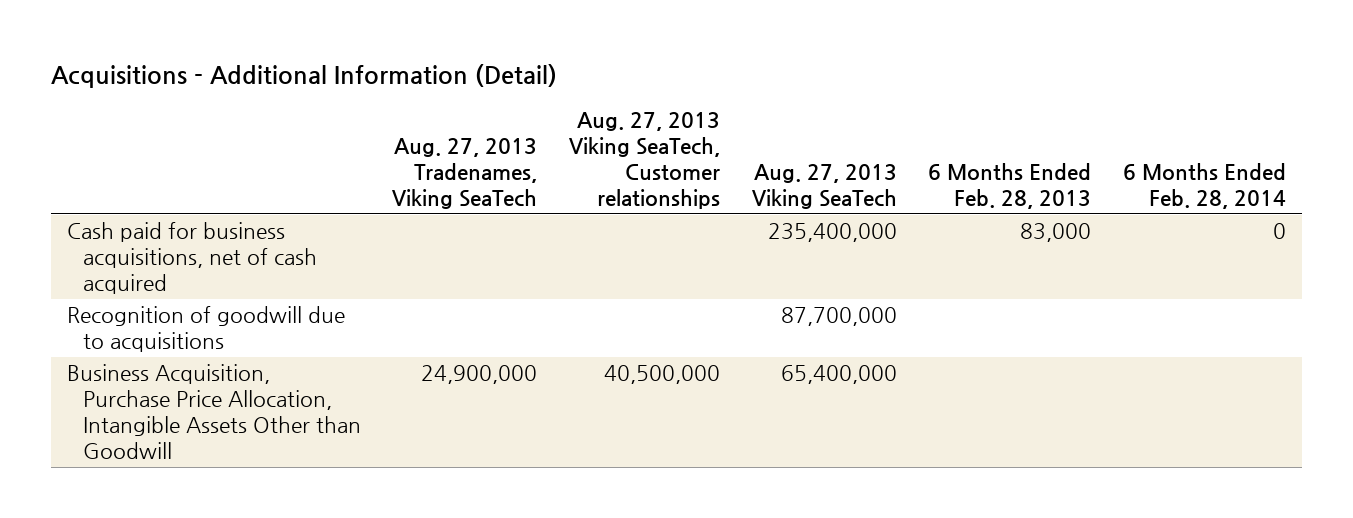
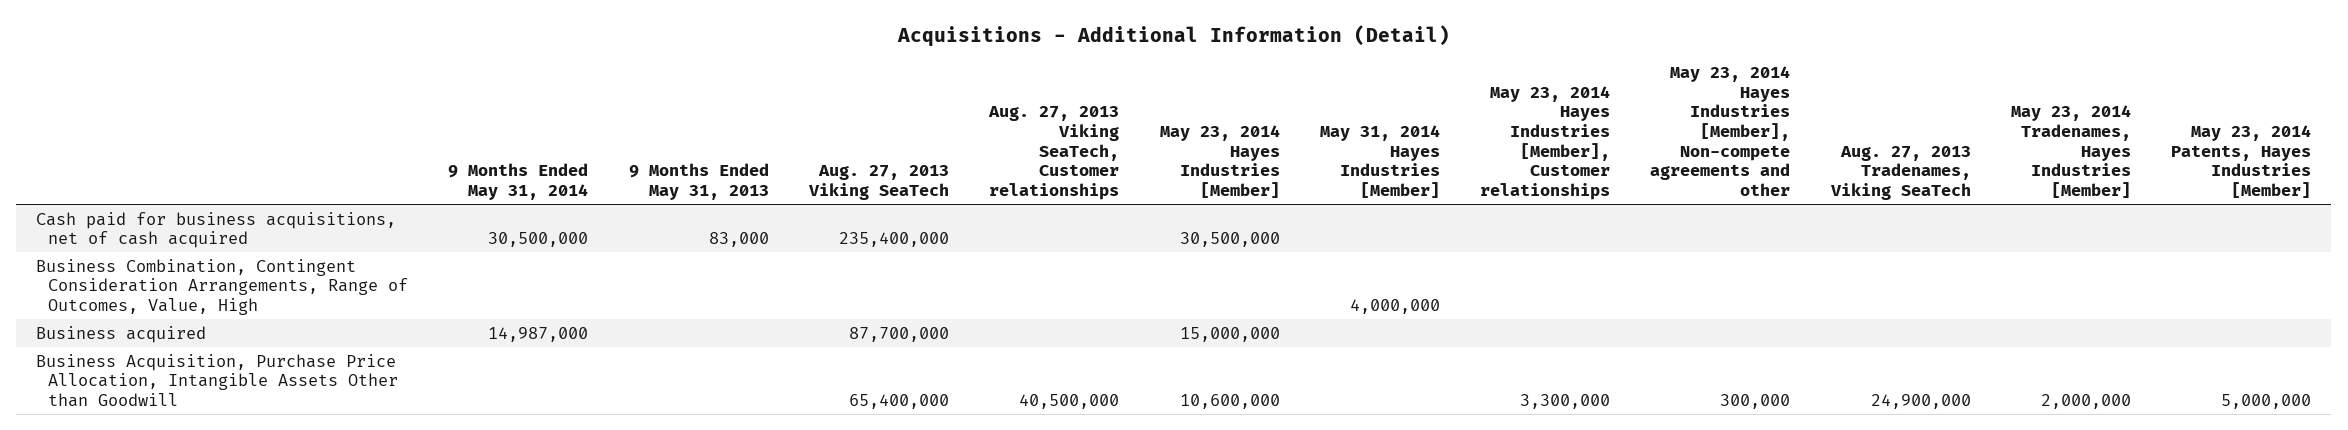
[928,163,1092,209] 6 Months Ended Feb. 28, 2013 -> none
[1123,163,1287,209] 6 Months Ended Feb. 28, 2014 -> none
none -> [448,163,589,200] 9 Months Ended May 31, 2014
none -> [628,163,769,200] 9 Months Ended May 31, 2013
none -> [1159,124,1280,198] May 23, 2014 Hayes Industries [Member]
none -> [1319,124,1440,198] May 31, 2014 Hayes Industries [Member]
none -> [1480,85,1611,200] May 23, 2014 Hayes Industries [Member], Customer relationships
none -> [1650,65,1791,196] May 23, 2014 Hayes Industries [Member], Non-compete agreements and other
none -> [2011,105,2132,198] May 23, 2014 Tradenames, Hayes Industries [Member]
none -> [2171,124,2312,198] May 23, 2014 Patents, Hayes Industries [Member]
none -> [36,258,409,315] Business Combination, Contingent Consideration Arrangements, Range of Outcomes, Value, High
[66,306,345,353] Recognition of goodwill due to acquisitions -> [36,325,207,343] Business acquired

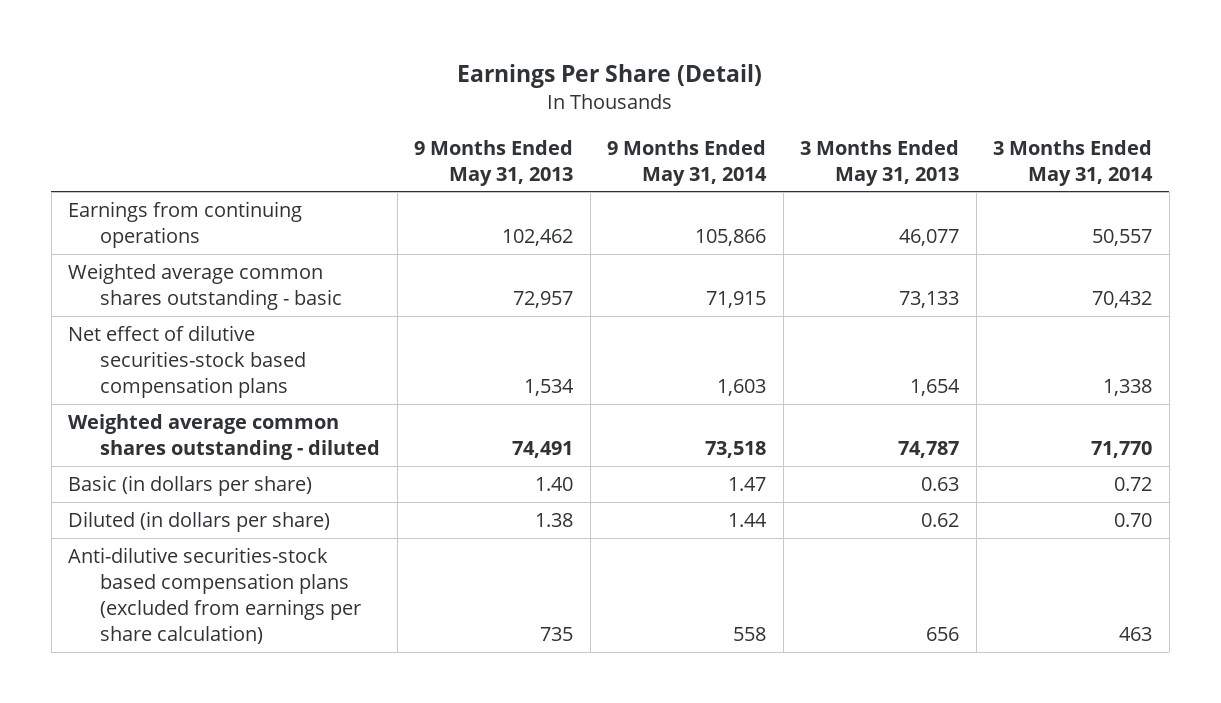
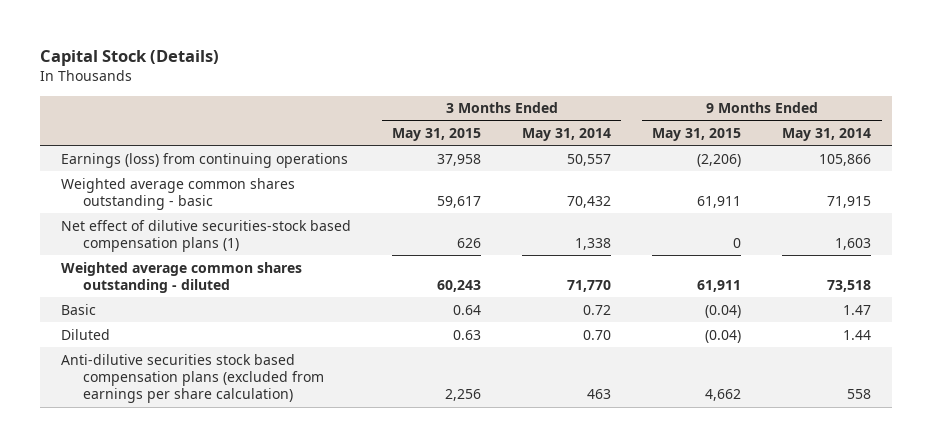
[457,64,763,89] Earnings Per Share (Detail) -> [40,50,220,67] Capital Stock (Details)
[414,139,574,186] 9 Months Ended May 31, 2013 -> none
[800,139,960,186] 3 Months Ended May 31, 2013 -> none
none -> [391,127,481,141] May 31, 2015
none -> [652,127,742,141] May 31, 2015
[68,201,303,249] Earnings from continuing operations -> [60,152,348,168] Earnings (loss) from continuing operations
[68,325,307,399] Net effect of dilutive securities-stock based compensation plans -> [60,219,351,252] Net effect of dilutive securities-stock based compensation plans (1)
[68,475,313,497] Basic (in dollars per share) -> [60,303,96,315] Basic
[68,511,331,533] Diluted (in dollars per share) -> [60,328,110,340] Diluted
[68,547,362,644] Anti-dilutive securities-stock based compensation plans (excluded from earnings per share calculation) -> [60,353,324,404] Anti-dilutive securities stock based compensation plans (excluded from earnings per share calculation)

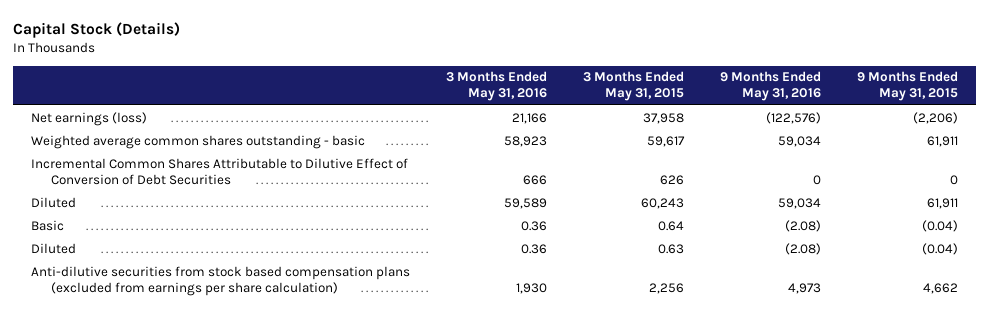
[522,127,612,141] May 31, 2014 -> none
[782,127,872,141] May 31, 2014 -> none
none -> [445,71,547,102] 3 Months Ended May 31, 2016
none -> [720,71,822,102] 9 Months Ended May 31, 2016
[60,152,348,168] Earnings (loss) from continuing operations -> [30,111,147,126] Net earnings (loss)
[60,219,351,252] Net effect of dilutive securities-stock based compensation plans (1) -> [30,157,408,185] Incremental Common Shares Attributable to Dilutive Effect of Conversion of Debt Securities
[60,261,302,293] Weighted average common shares outstanding - diluted -> [30,196,76,208] Diluted
[60,353,324,404] Anti-dilutive securities stock based compensation plans (excluded from earnings per share calculation) -> [30,265,410,296] Anti-dilutive securities from stock based compensation plans (excluded from earnings per share calculation)

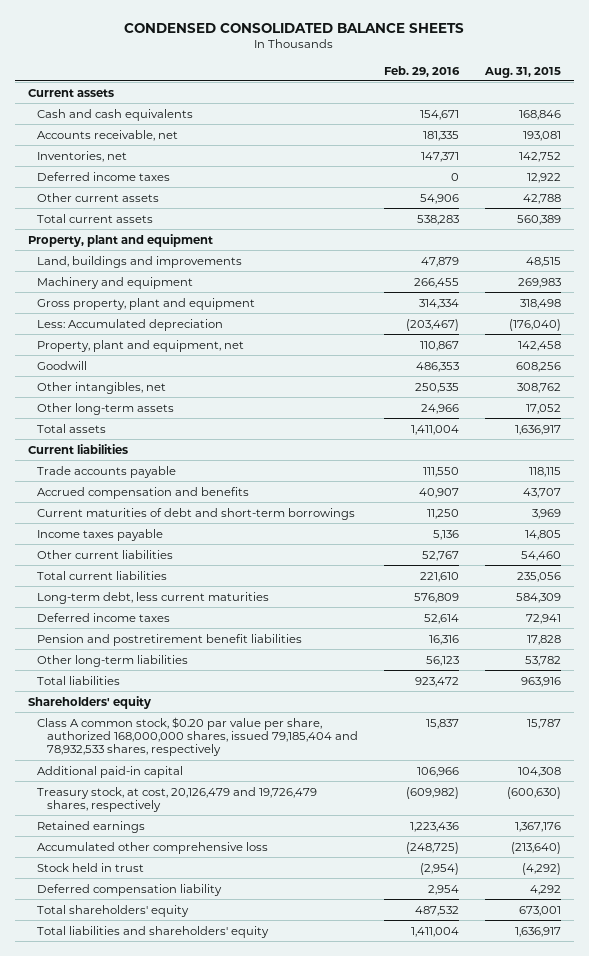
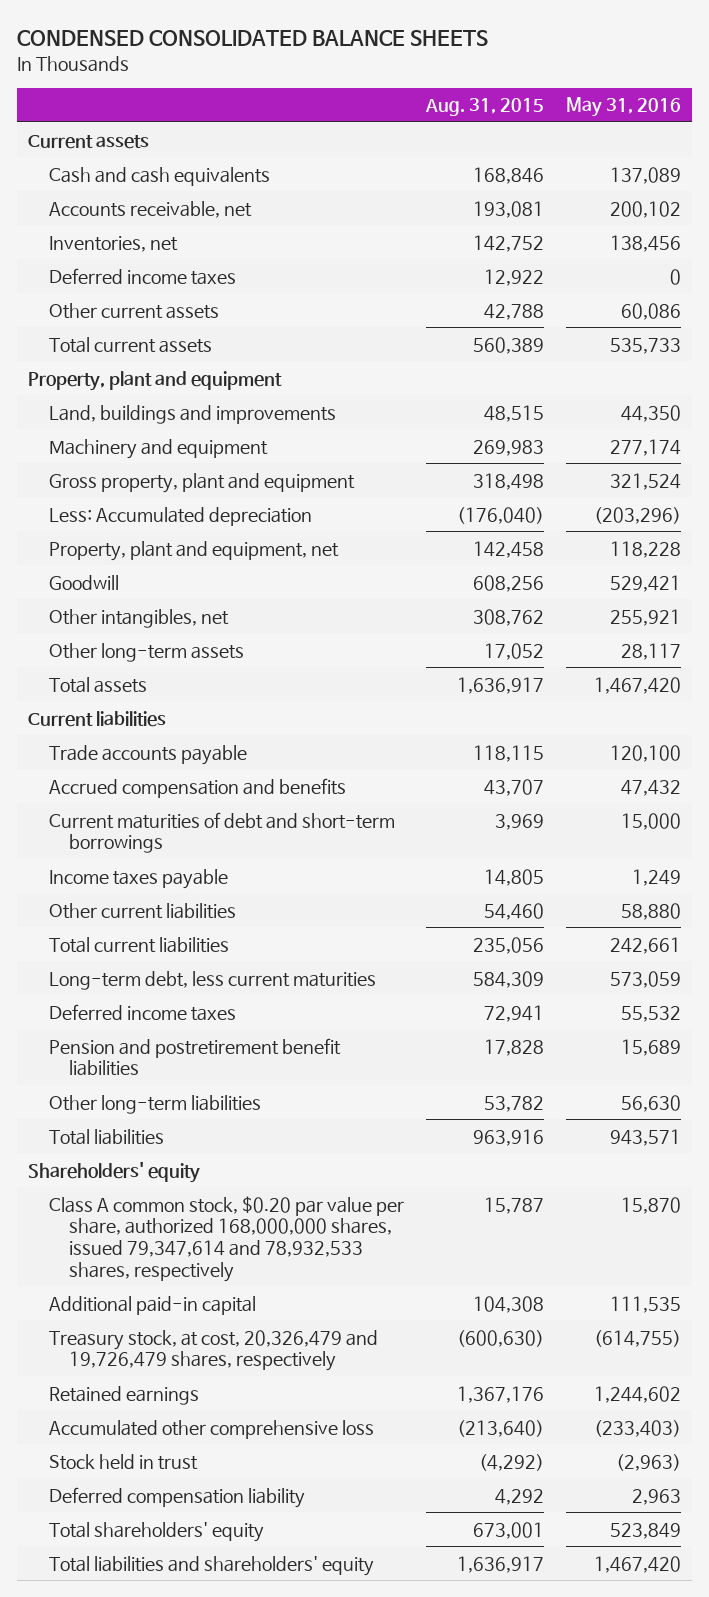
[384,65,461,77] Feb. 29, 2016 -> none
none -> [565,97,681,118] May 31, 2016
[37,716,359,757] Class A common stock, $0.20 par value per share, authorized 168,000,000 shares, issued 79,185,404 and 78,932,533 shares, respectively -> [48,1195,404,1282] Class A common stock, $0.20 par value per share, authorized 168,000,000 shares, issued 79,347,614 and 78,932,533 shares, respectively
[37,786,318,812] Treasury stock, at cost, 20,126,479 and 19,726,479 shares, respectively -> [48,1329,378,1372] Treasury stock, at cost, 20,326,479 and 19,726,479 shares, respectively

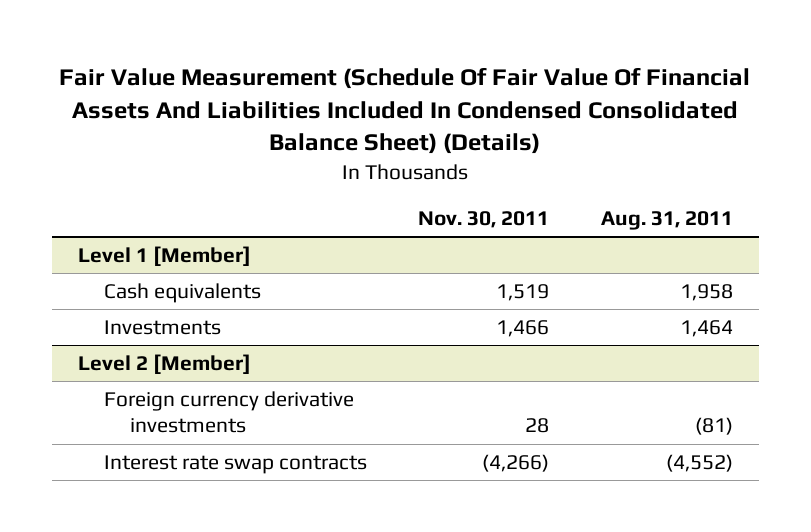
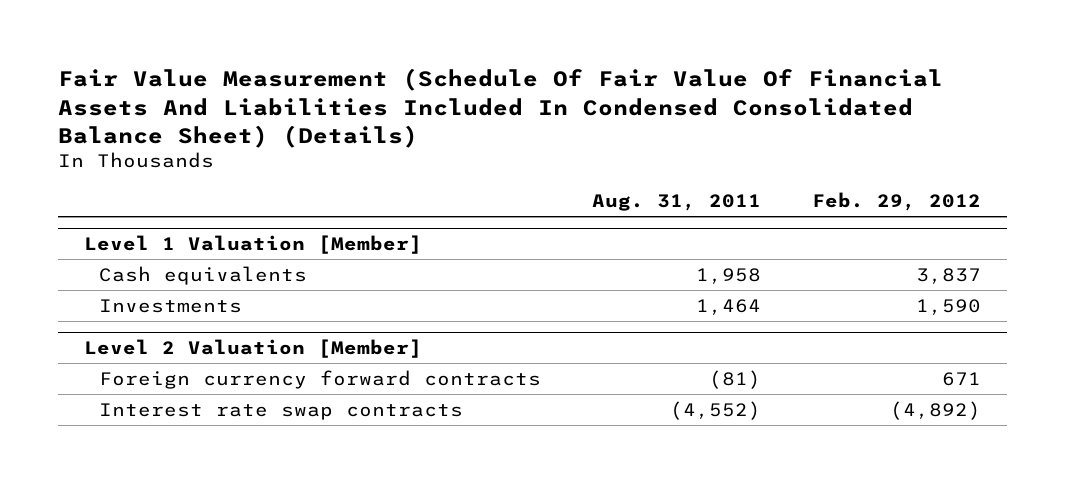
[418,210,550,228] Nov. 30, 2011 -> none
none -> [812,192,982,212] Feb. 29, 2012
[78,246,252,267] Level 1 [Member] -> [83,234,422,254] Level 1 Valuation [Member]
[103,391,354,434] Foreign currency derivative investments -> none
[78,354,252,375] Level 2 [Member] -> [83,338,422,358] Level 2 Valuation [Member]
none -> [99,369,542,389] Foreign currency forward contracts

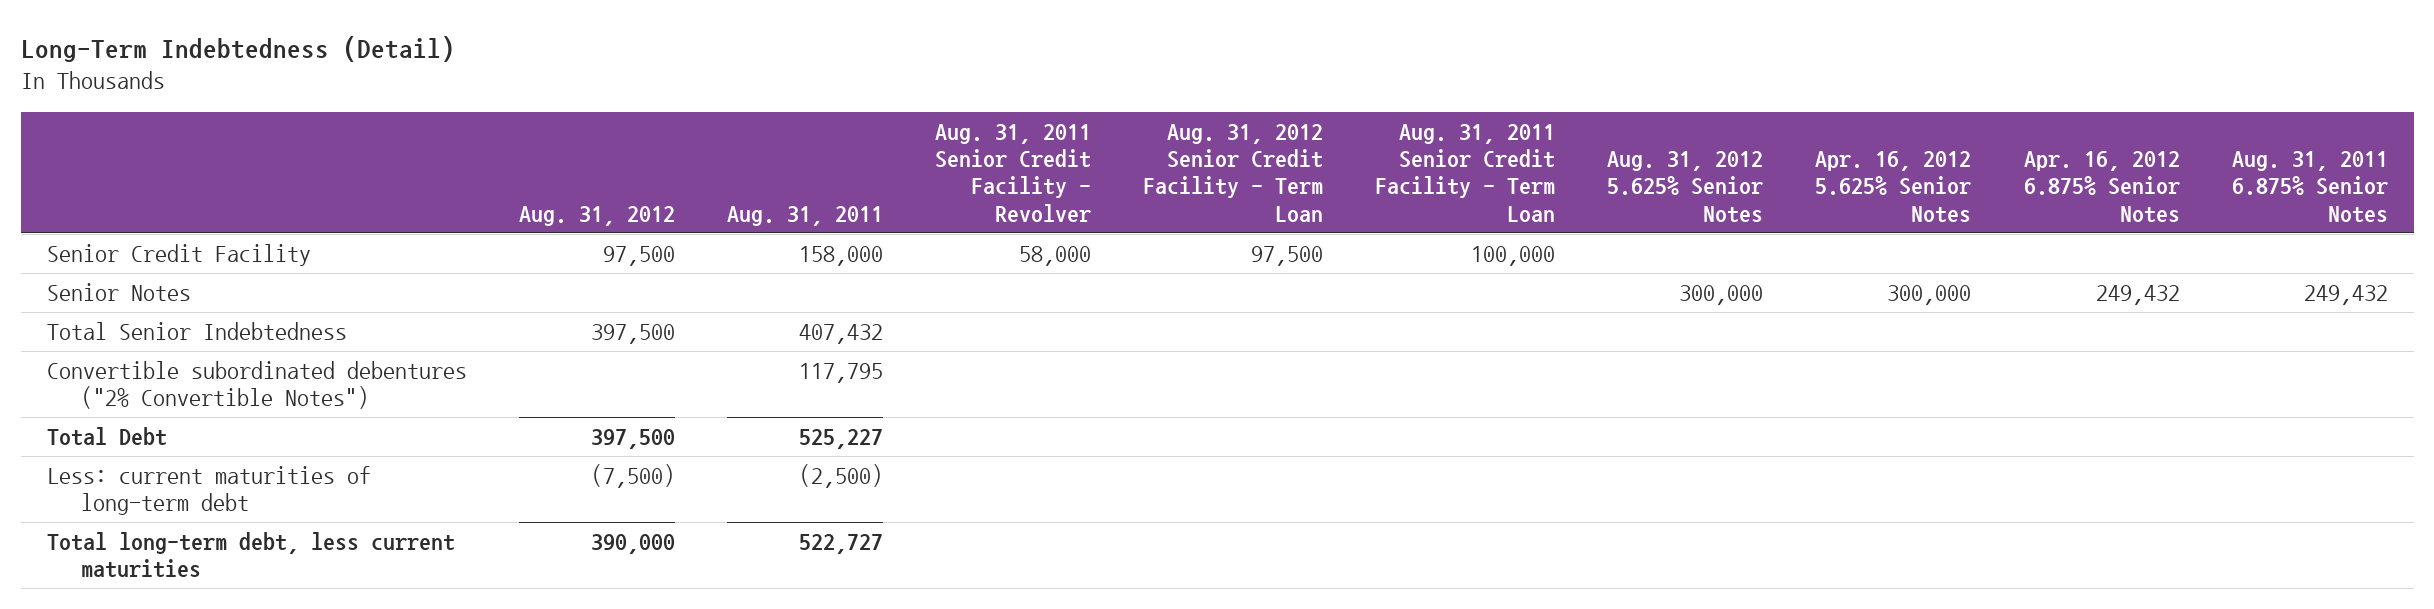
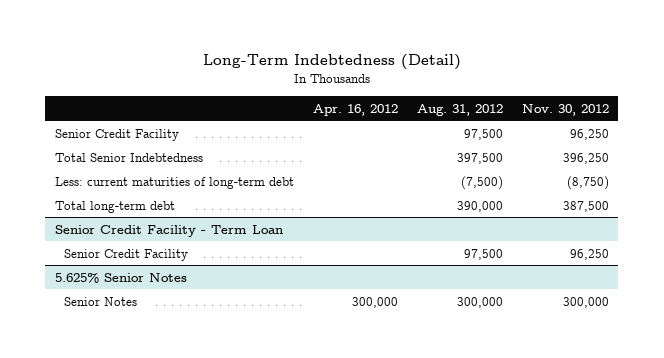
[726,205,883,226] Aug. 31, 2011 -> none
[935,123,1092,222] Aug. 31, 2011 Senior Credit Facility - Revolver -> none
[1143,123,1324,222] Aug. 31, 2012 Senior Credit Facility - Term Loan -> none
[1375,123,1556,222] Aug. 31, 2011 Senior Credit Facility - Term Loan -> none
[1607,151,1764,223] Aug. 31, 2012 5.625% Senior Notes -> none
[1815,151,1972,223] Apr. 16, 2012 5.625% Senior Notes -> none
[2023,151,2180,223] Apr. 16, 2012 6.875% Senior Notes -> none
[2231,151,2388,223] Aug. 31, 2011 6.875% Senior Notes -> none
none -> [312,103,398,116] Apr. 16, 2012
none -> [521,103,609,116] Nov. 30, 2012
[46,282,191,301] Senior Notes -> none
[46,360,467,410] Convertible subordinated debentures ("2% Convertible Notes") -> none
[46,426,167,446] Total Debt -> none
[46,531,455,579] Total long-term debt, less current maturities -> [54,200,175,213] Total long-term debt
none -> [54,224,283,237] Senior Credit Facility - Term Loan
none -> [64,248,189,261] Senior Credit Facility
none -> [54,272,187,283] 5.625% Senior Notes
none -> [64,296,138,306] Senior Notes

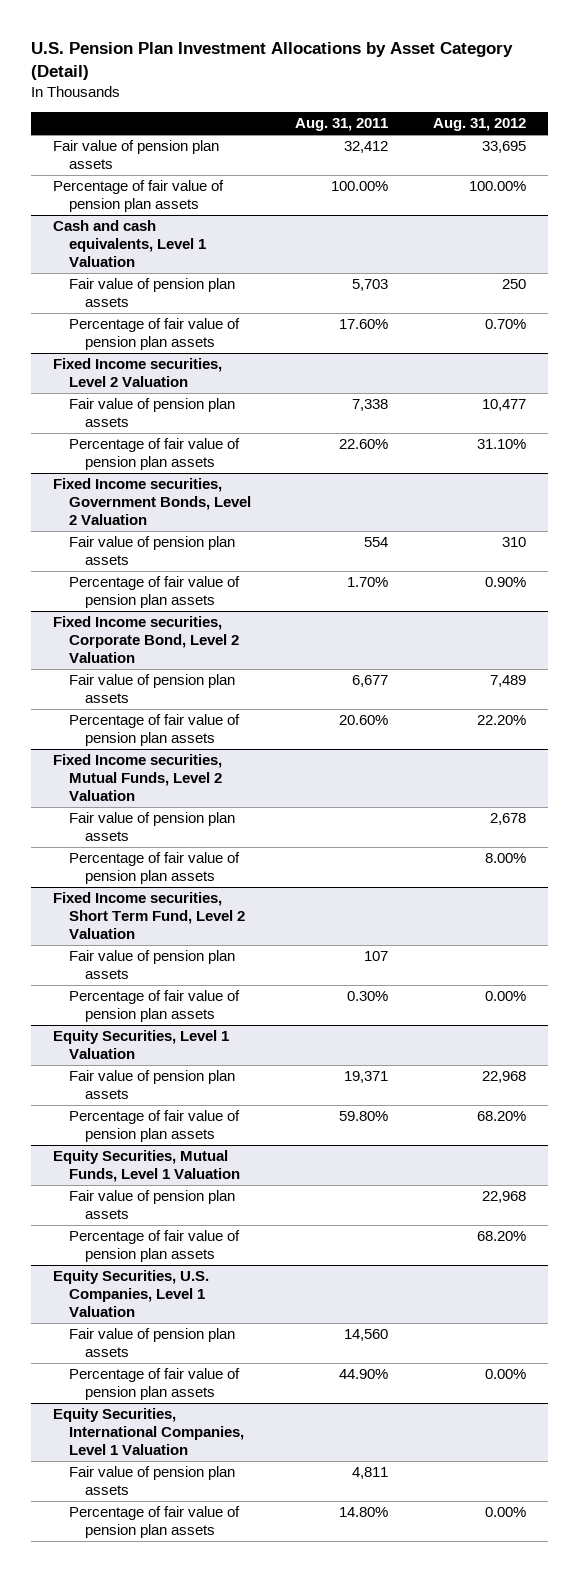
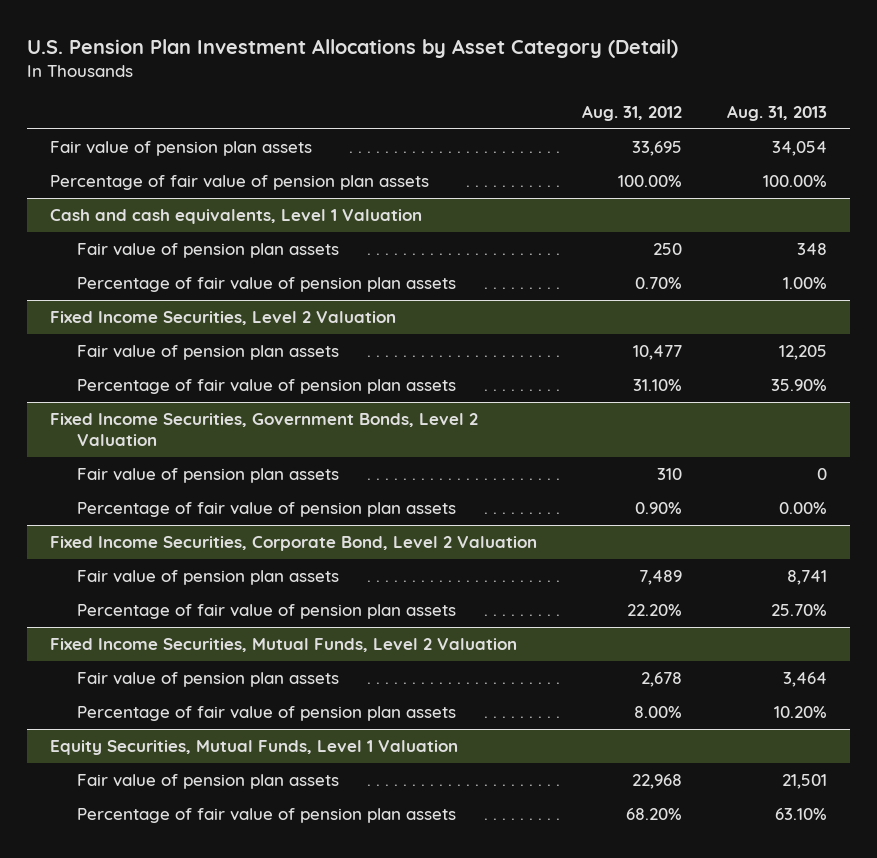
[295,118,389,132] Aug. 31, 2011 -> none
none -> [727,104,828,121] Aug. 31, 2013
[52,358,222,388] Fixed Income securities, Level 2 Valuation -> [50,311,397,326] Fixed Income Securities, Level 2 Valuation
[52,478,251,525] Fixed Income securities, Government Bonds, Level 2 Valuation -> [50,413,479,447] Fixed Income Securities, Government Bonds, Level 2 Valuation
[52,616,239,663] Fixed Income securities, Corporate Bond, Level 2 Valuation -> [50,536,538,552] Fixed Income Securities, Corporate Bond, Level 2 Valuation
[52,754,222,801] Fixed Income securities, Mutual Funds, Level 2 Valuation -> [50,638,518,653] Fixed Income Securities, Mutual Funds, Level 2 Valuation
[52,892,245,939] Fixed Income securities, Short Term Fund, Level 2 Valuation -> none
[68,950,235,980] Fair value of pension plan assets -> none
[68,990,240,1023] Percentage of fair value of pension plan assets -> none
[52,1030,229,1060] Equity Securities, Level 1 Valuation -> none
[68,1070,235,1100] Fair value of pension plan assets -> none
[68,1110,240,1143] Percentage of fair value of pension plan assets -> none
[52,1270,209,1317] Equity Securities, U.S. Companies, Level 1 Valuation -> none
[68,1328,235,1358] Fair value of pension plan assets -> none
[68,1368,240,1401] Percentage of fair value of pension plan assets -> none
[52,1408,244,1455] Equity Securities, International Companies, Level 1 Valuation -> none
[68,1466,235,1496] Fair value of pension plan assets -> none
[68,1506,240,1539] Percentage of fair value of pension plan assets -> none

